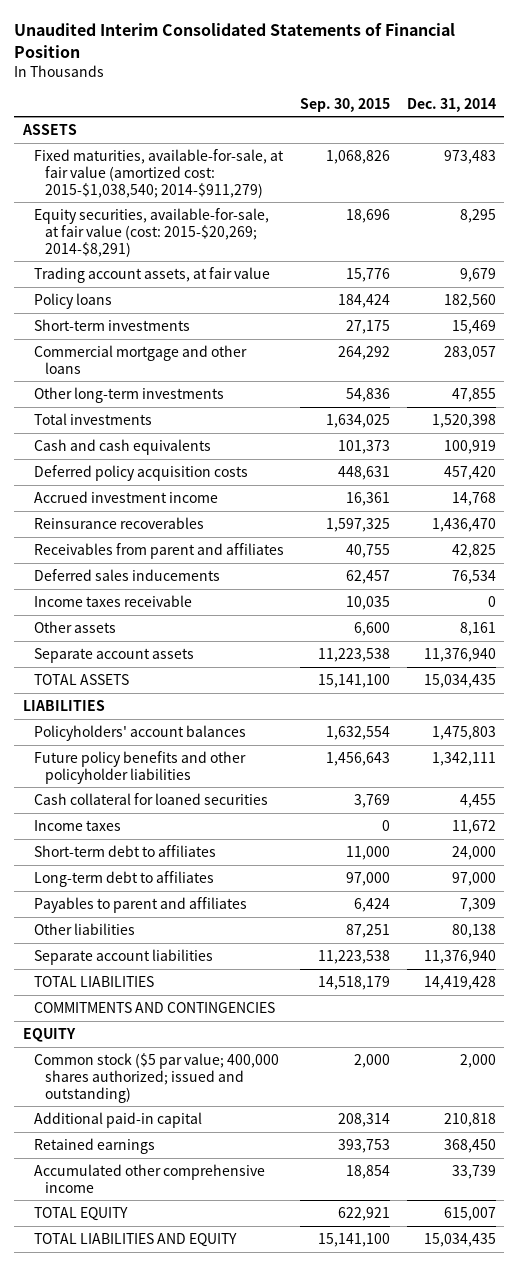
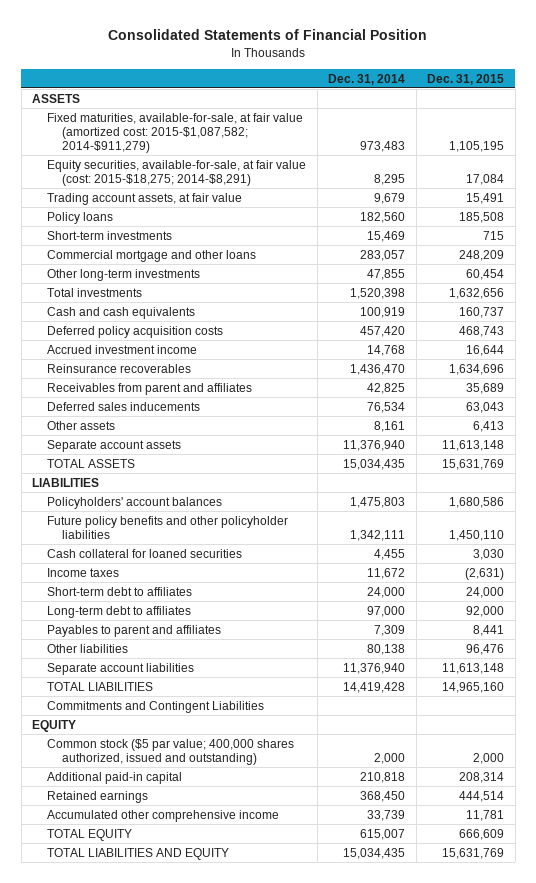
[14,23,456,58] Unaudited Interim Consolidated Statements of Financial Position -> [108,29,428,41] Consolidated Statements of Financial Position
[300,97,391,112] Sep. 30, 2015 -> none
none -> [427,73,505,85] Dec. 31, 2015
[33,148,284,198] Fixed maturities, available-for-sale, at fair value (amortized cost: 2015-$1,038,540; 2014-$911,279) -> [47,112,304,153] Fixed maturities, available-for-sale, at fair value (amortized cost: 2015-$1,087,582; 2014-$911,279)
[33,207,269,257] Equity securities, available-for-sale, at fair value (cost: 2015-$20,269; 2014-$8,291) -> [47,159,307,186] Equity securities, available-for-sale, at fair value (cost: 2015-$18,275; 2014-$8,291)
[33,594,192,607] Income taxes receivable -> none
[33,1001,275,1013] COMMITMENTS AND CONTINGENCIES -> [47,700,265,713] Commitments and Contingent Liabilities
[33,1052,279,1103] Common stock ($5 par value; 400,000 shares authorized; issued and outstanding) -> [47,738,295,765] Common stock ($5 par value; 400,000 shares authorized, issued and outstanding)

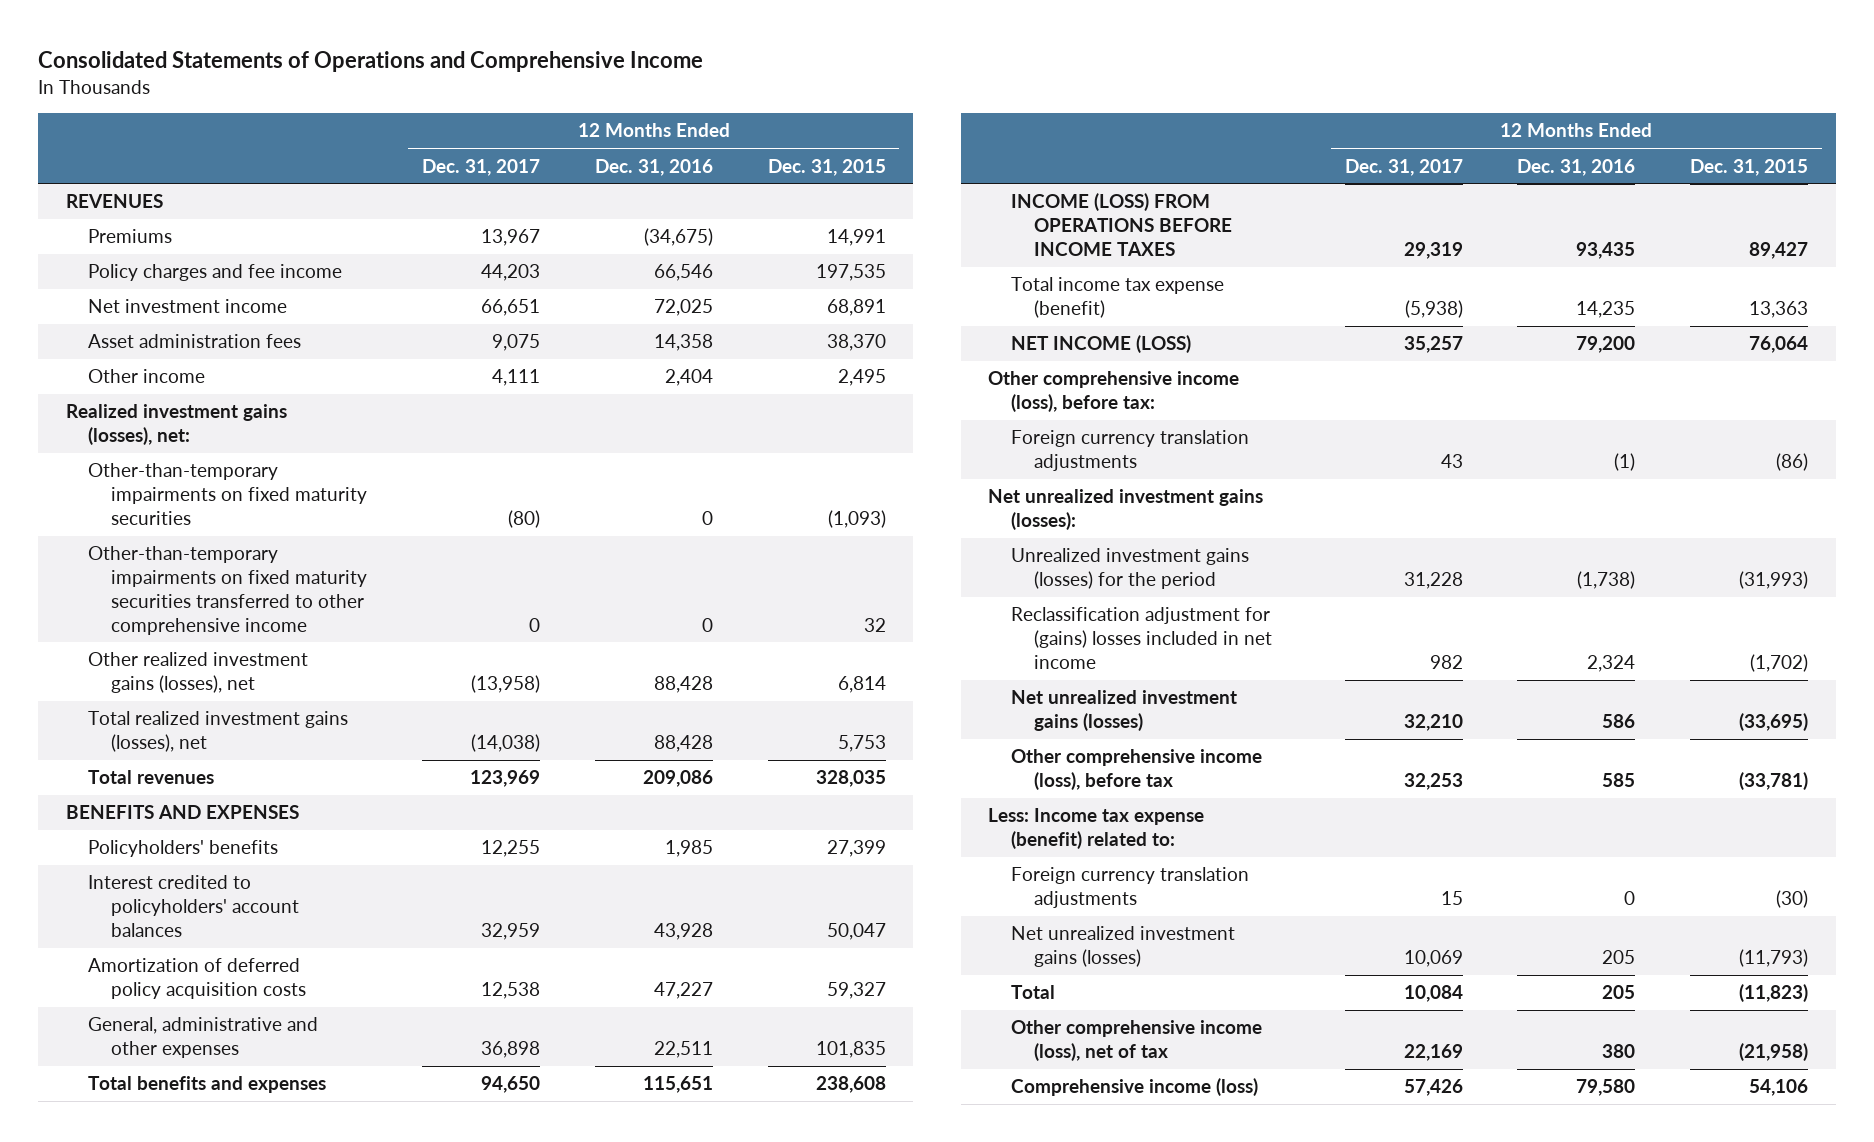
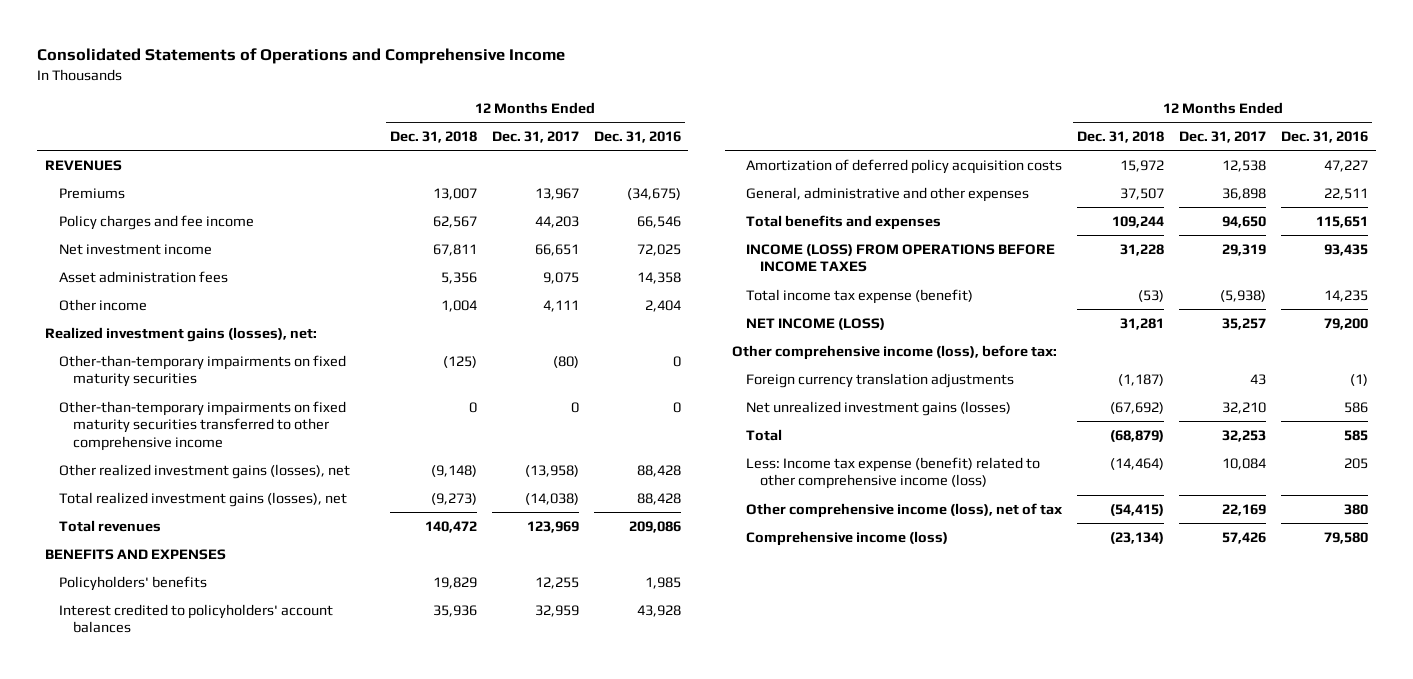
[767,158,886,176] Dec. 31, 2015 -> none
none -> [389,131,477,144] Dec. 31, 2018
[988,489,1264,531] Net unrealized investment gains (losses): -> none
[1011,548,1250,590] Unrealized investment gains (losses) for the period -> none
[1011,607,1272,669] Reclassification adjustment for (gains) losses included in net income -> none
[988,808,1205,850] Less: Income tax expense (benefit) related to: -> none
[1011,867,1250,909] Foreign currency translation adjustments -> none
[1011,926,1236,968] Net unrealized investment gains (losses) -> none
[1011,749,1263,791] Other comprehensive income (loss), before tax -> [746,428,783,441] Total
[1011,985,1056,1000] Total -> [746,456,1041,490] Less: Income tax expense (benefit) related to other comprehensive income (loss)

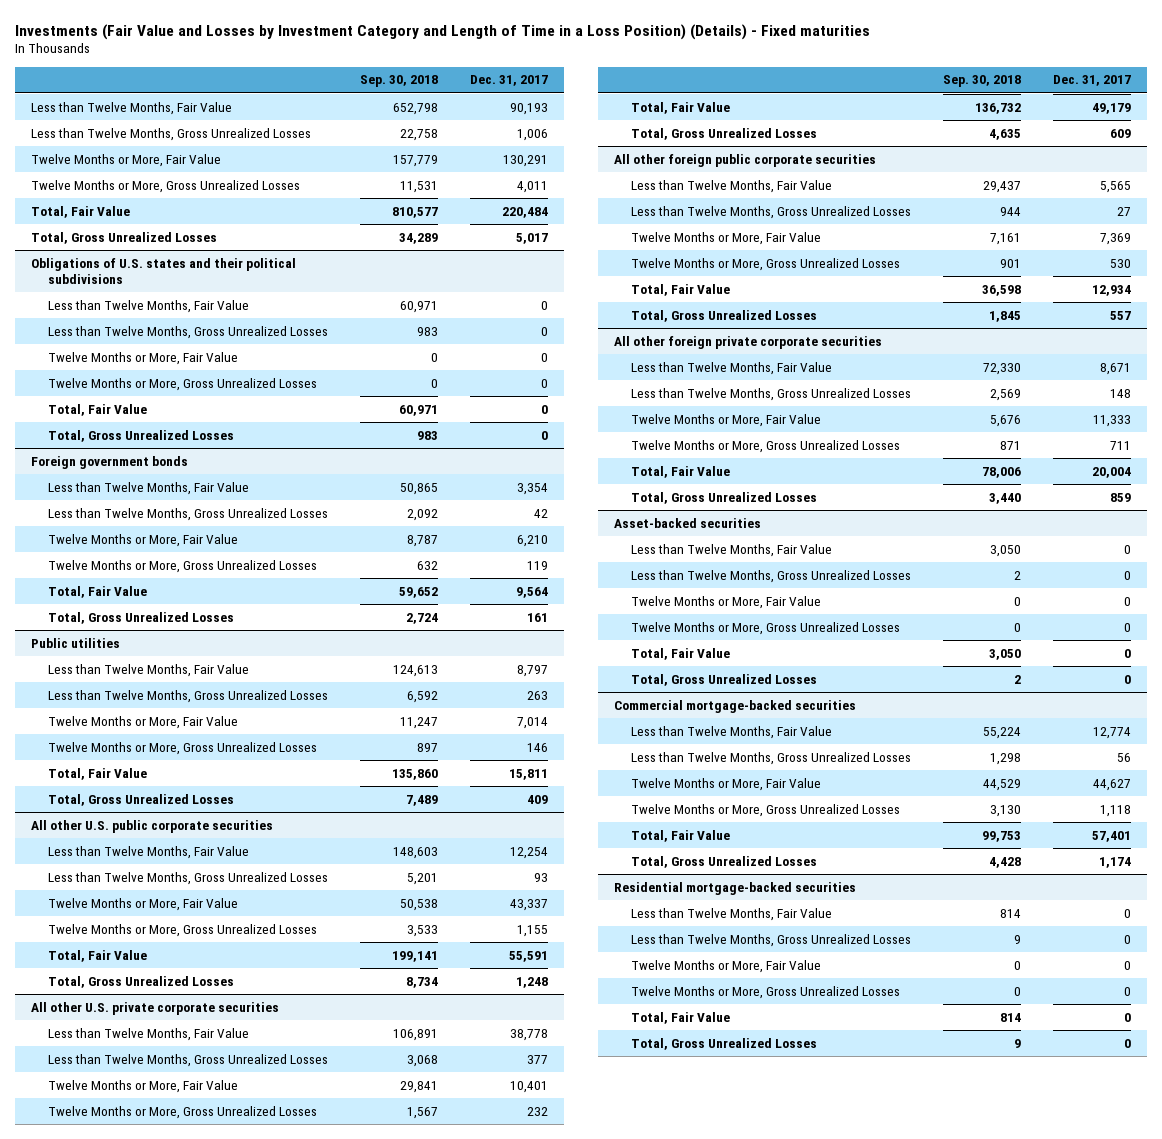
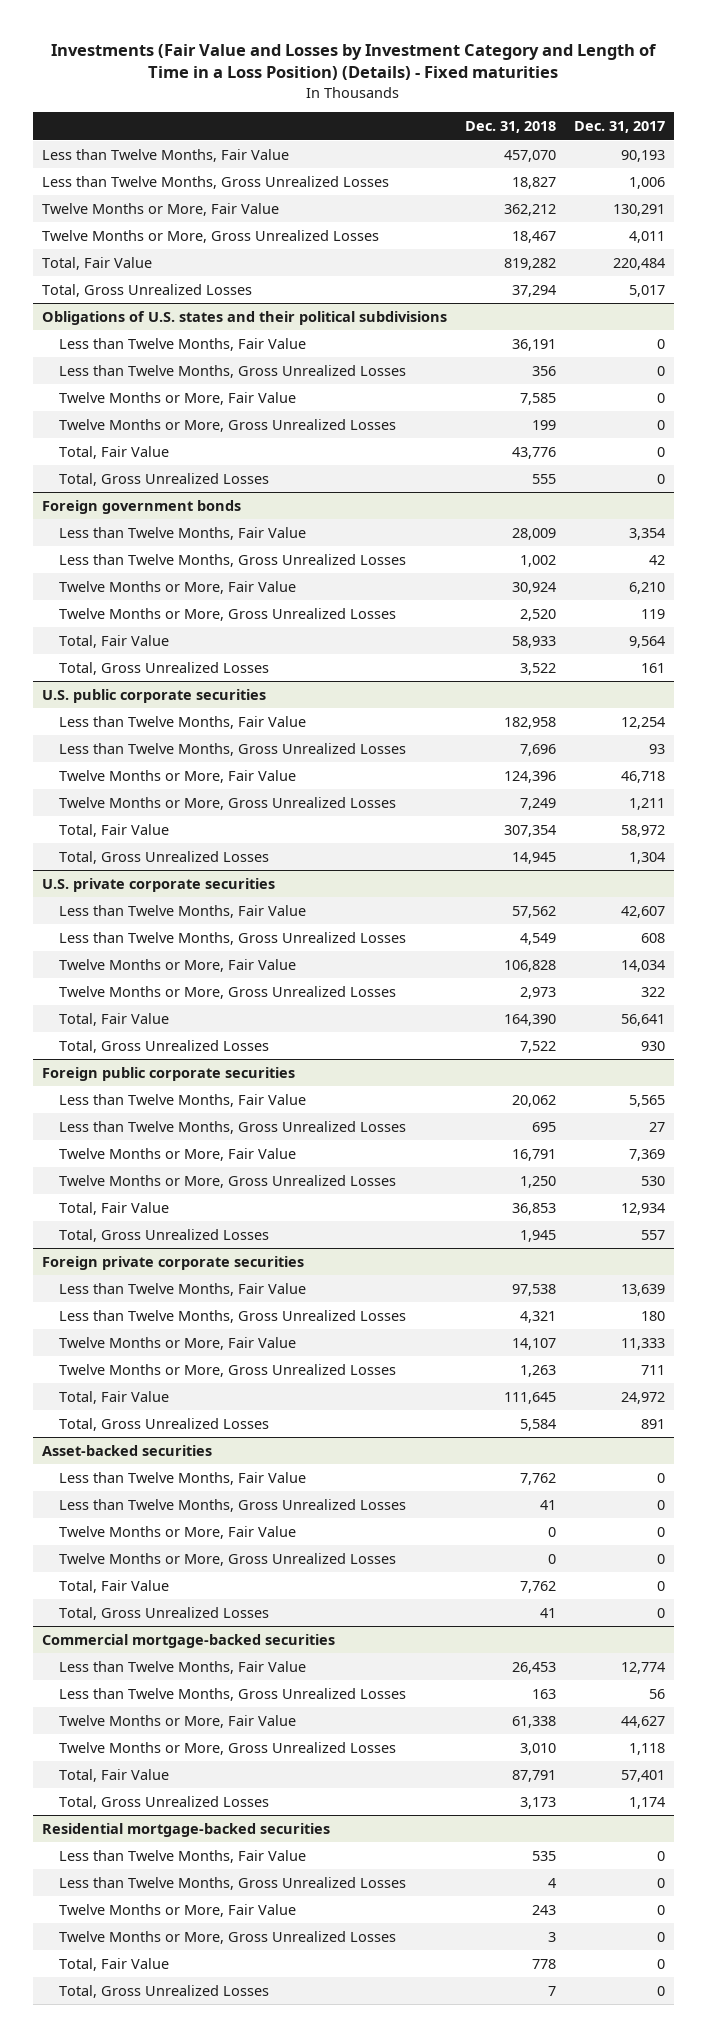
[360,75,439,88] Sep. 30, 2018 -> none
none -> [464,121,556,134] Dec. 31, 2018
[48,663,250,677] Less than Twelve Months, Fair Value -> none
[48,689,329,703] Less than Twelve Months, Gross Unrealized Losses -> none
[48,715,239,729] Twelve Months or More, Fair Value -> none
[48,741,318,755] Twelve Months or More, Gross Unrealized Losses -> none
[48,767,148,780] Total, Fair Value -> none
[48,793,235,806] Total, Gross Unrealized Losses -> none
[30,819,273,833] All other U.S. public corporate securities -> none
[30,637,120,648] Public utilities -> [42,688,267,703] U.S. public corporate securities
[510,898,549,911] 43,337 -> [620,770,665,783] 46,718
[517,924,549,937] 1,155 -> [628,797,665,810] 1,211
[509,950,549,962] 55,591 -> [620,824,665,837] 58,972
[516,976,549,988] 1,248 -> [628,851,665,864] 1,304
[30,1001,279,1015] All other U.S. private corporate securities -> [42,877,276,892] U.S. private corporate securities
[510,1028,549,1041] 38,778 -> [620,905,665,918] 42,607
[527,1054,549,1064] 377 -> [640,932,665,943] 608
[510,1080,549,1093] 10,401 -> [620,959,665,972] 14,034
[527,1106,549,1116] 232 -> [640,986,665,997] 322
[1092,102,1132,114] 49,179 -> [620,1013,665,1026] 56,641
[1110,128,1132,138] 609 -> [640,1040,665,1051] 930
[613,153,876,167] All other foreign public corporate securities -> [42,1066,296,1081] Foreign public corporate securities
[613,335,882,349] All other foreign private corporate securities -> [42,1255,305,1270] Foreign private corporate securities
[1100,362,1132,375] 8,671 -> [620,1283,665,1296] 13,639
[1110,388,1132,398] 148 -> [640,1310,665,1321] 180
[1092,466,1132,478] 20,004 -> [620,1391,665,1404] 24,972
[1110,492,1132,502] 859 -> [640,1418,665,1429] 891

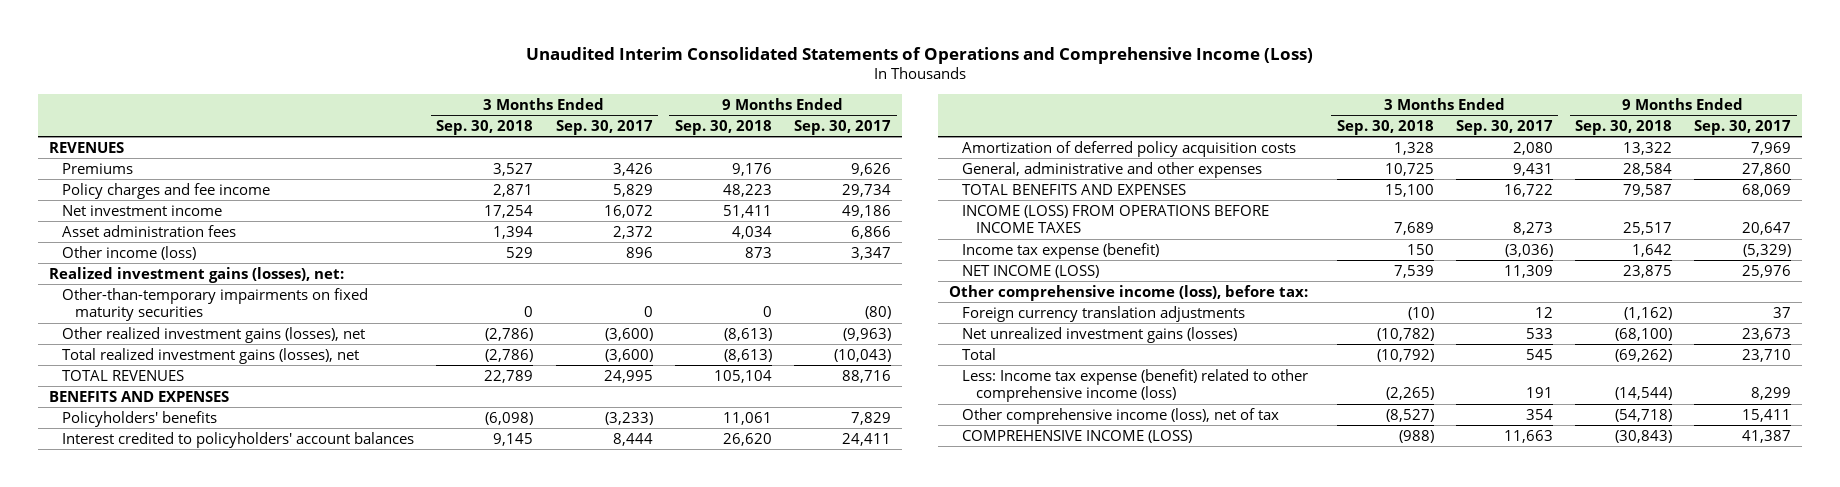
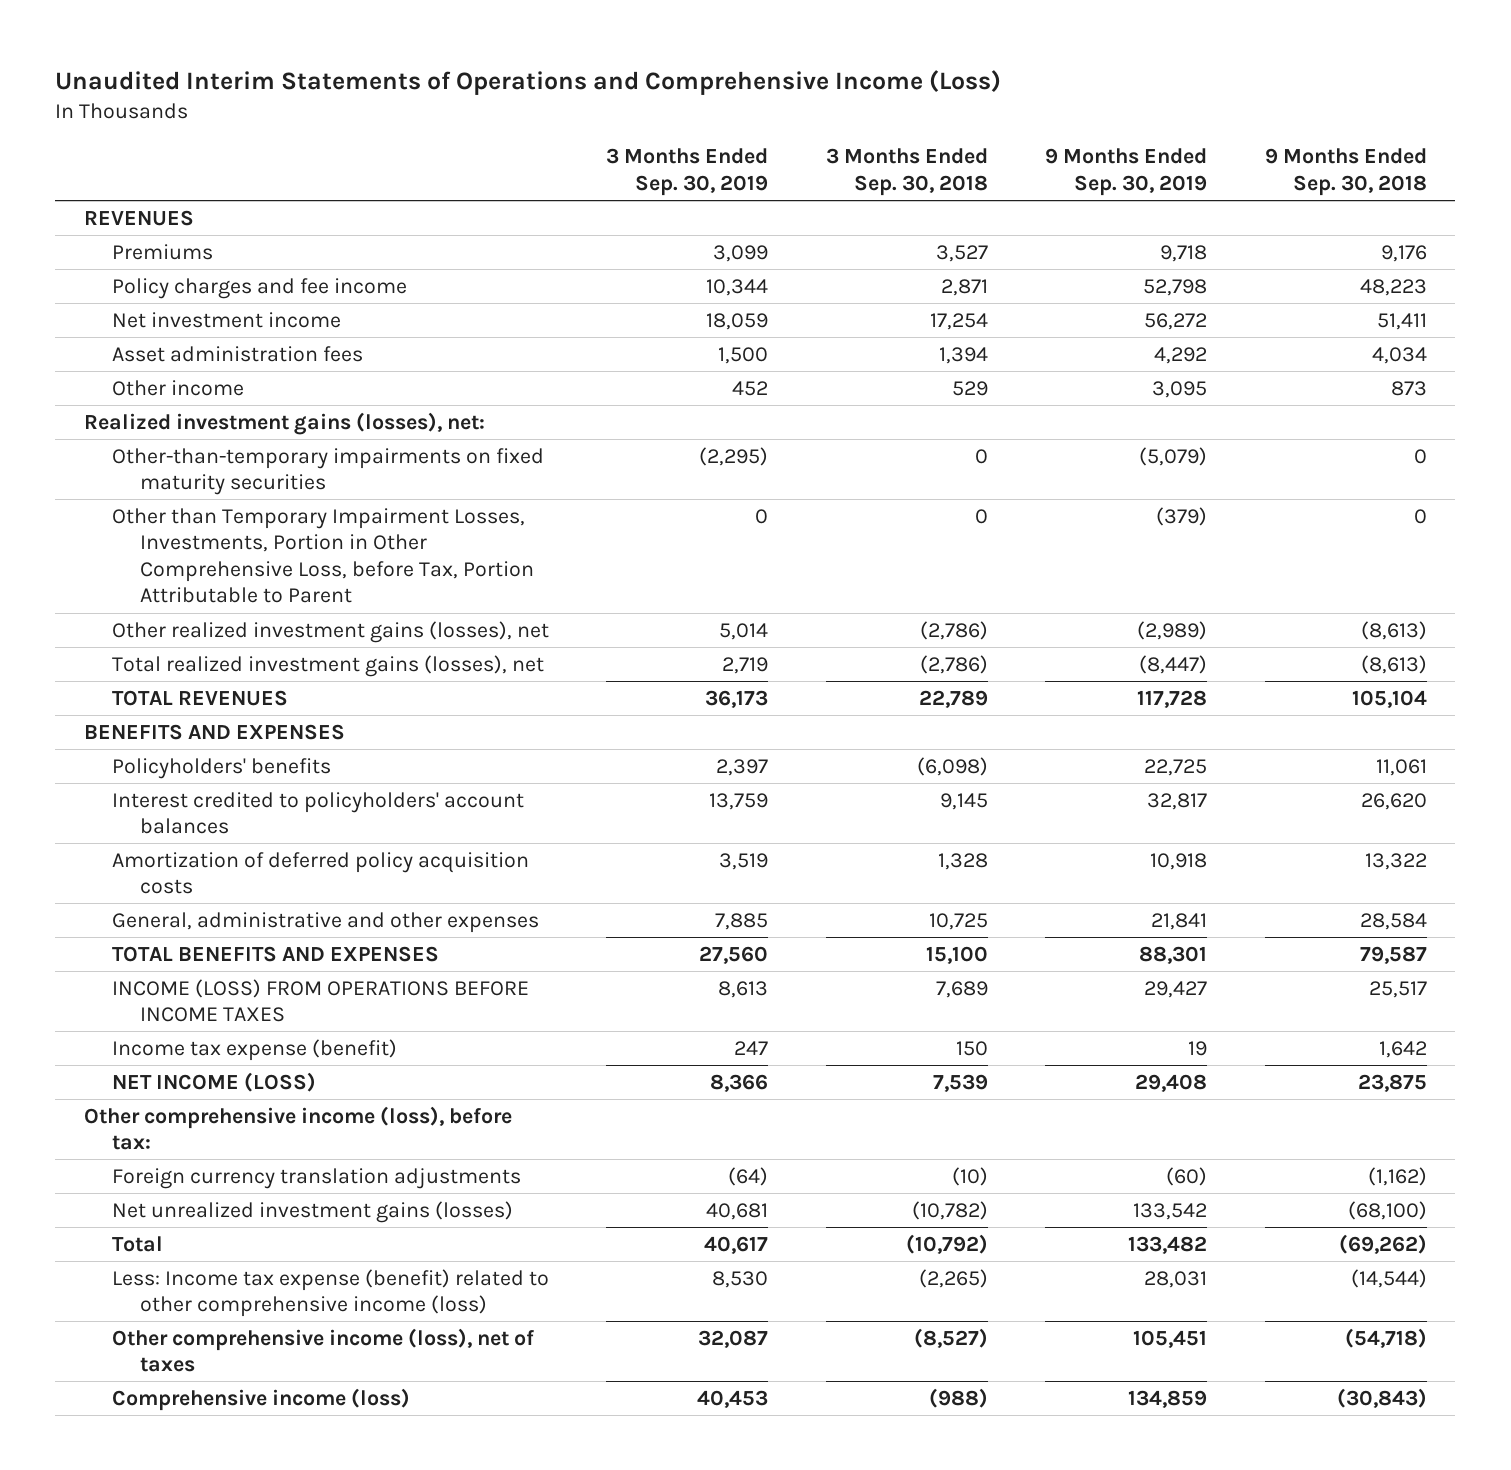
[526,47,1314,65] Unaudited Interim Consolidated Statements of Operations and Comprehensive Income (Loss) -> [55,69,1002,95] Unaudited Interim Statements of Operations and Comprehensive Income (Loss)
[555,119,653,135] Sep. 30, 2017 -> none
[794,119,892,135] Sep. 30, 2017 -> none
none -> [606,148,769,197] 3 Months Ended Sep. 30, 2019
none -> [1045,148,1208,197] 9 Months Ended Sep. 30, 2019
[62,245,197,260] Other income (loss) -> [111,379,244,396] Other income
none -> [111,507,534,604] Other than Temporary Impairment Losses, Investments, Portion in Other Comprehensive Loss, before Tax, Portion Attributable to Parent
[962,407,1280,424] Other comprehensive income (loss), net of tax -> [111,1327,534,1373] Other comprehensive income (loss), net of taxes
[962,429,1193,443] COMPREHENSIVE INCOME (LOSS) -> [111,1387,410,1411] Comprehensive income (loss)

